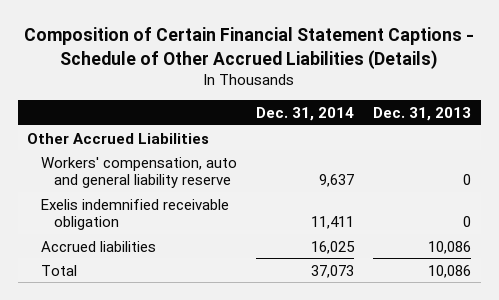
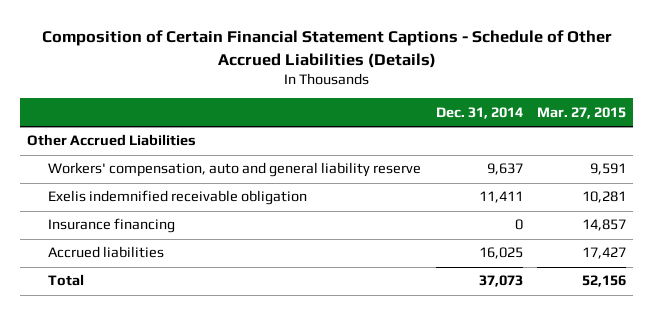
[373,106,472,121] Dec. 31, 2013 -> none
none -> [537,106,627,119] Mar. 27, 2015
none -> [48,218,176,234] Insurance financing

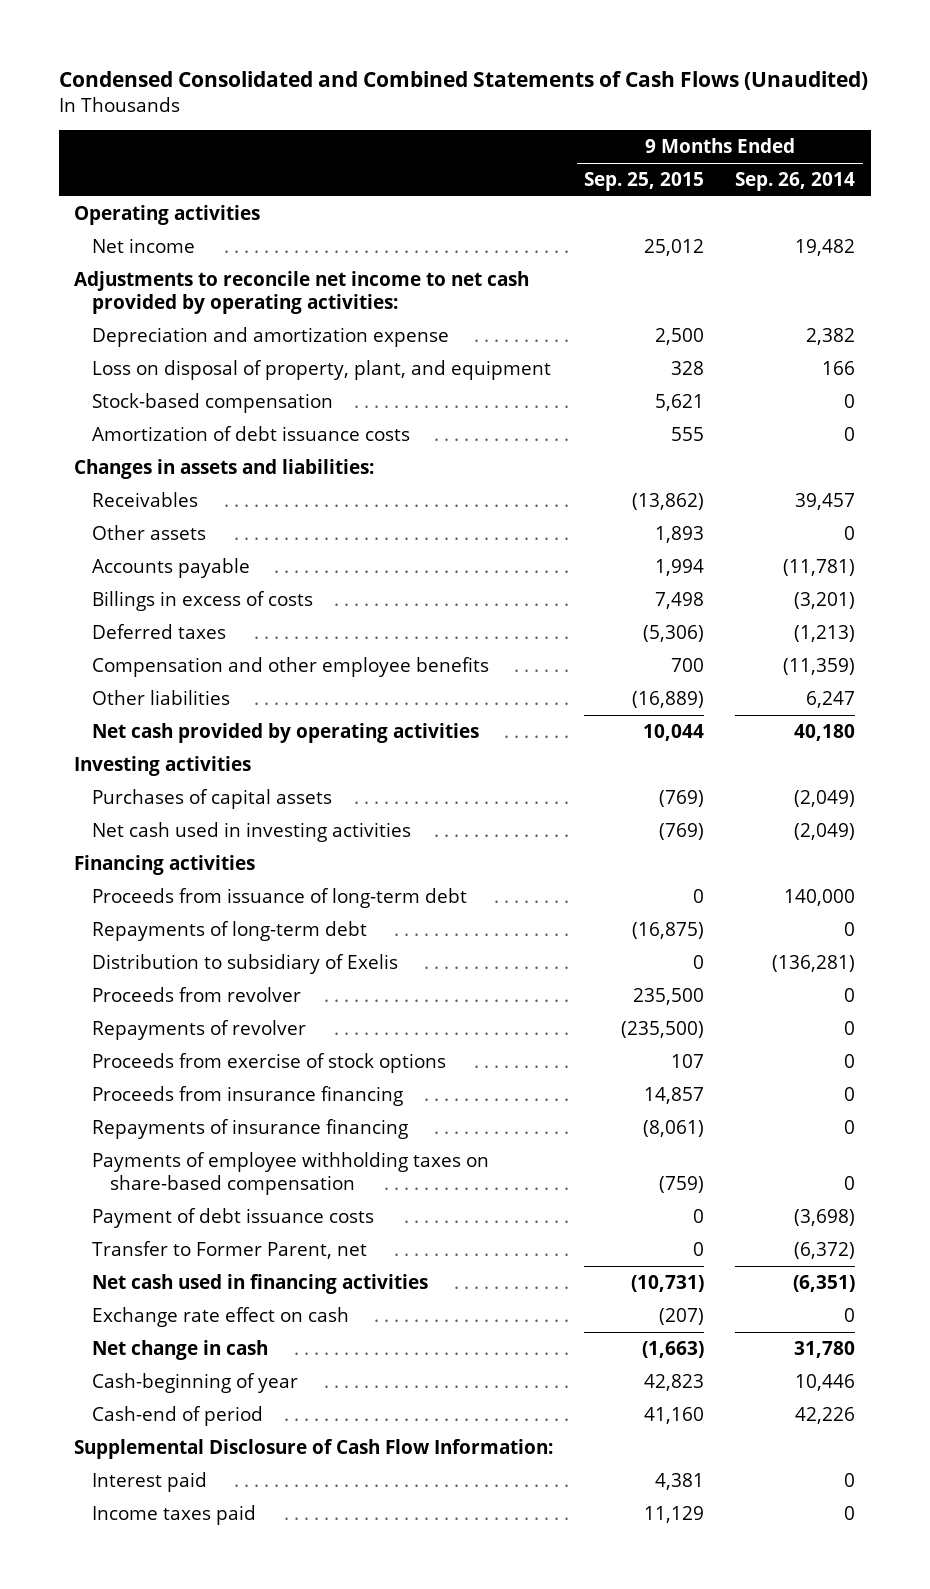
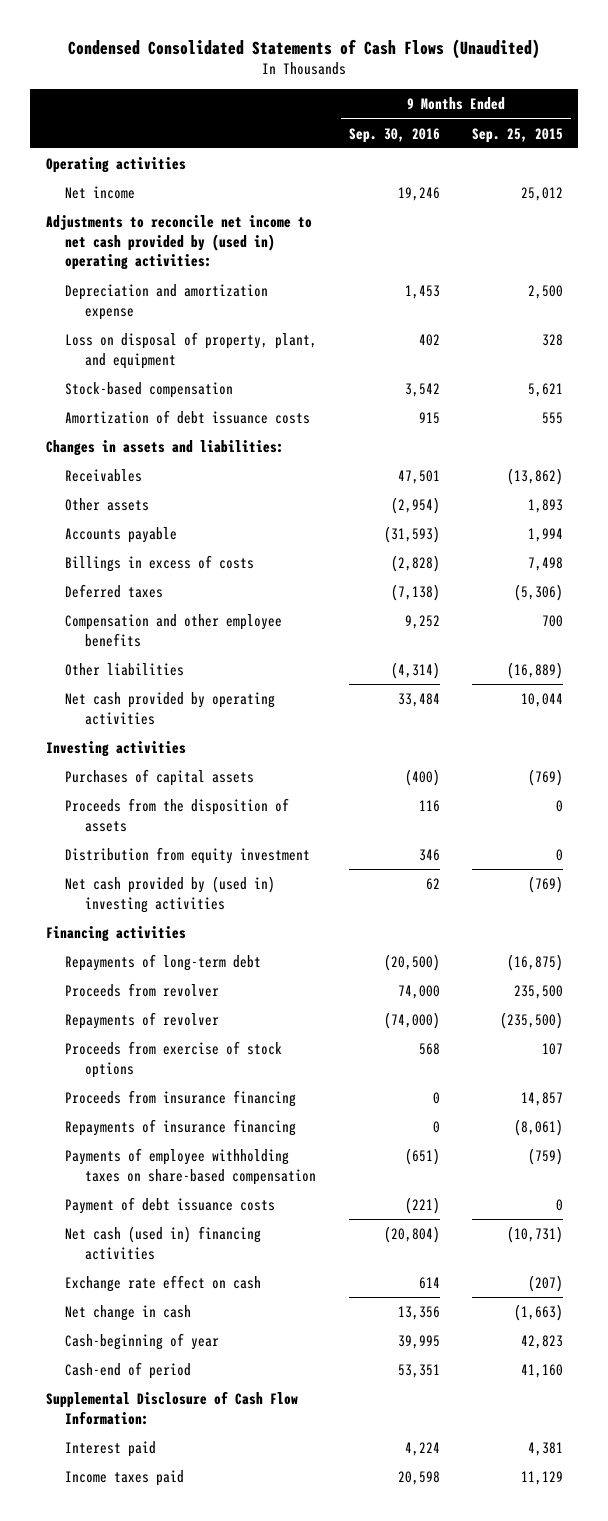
[58,71,868,91] Condensed Consolidated and Combined Statements of Cash Flows (Unaudited) -> [68,38,541,59] Condensed Consolidated Statements of Cash Flows (Unaudited)
[735,172,856,192] Sep. 26, 2014 -> none
none -> [348,127,440,143] Sep. 30, 2016
[74,270,530,315] Adjustments to reconcile net income to net cash provided by operating activities: -> [45,214,312,271] Adjustments to reconcile net income to net cash provided by (used in) operating activities:
none -> [65,797,290,832] Proceeds from the disposition of assets
none -> [65,846,311,864] Distribution from equity investment
[91,821,411,842] Net cash used in investing activities -> [65,875,276,913] Net cash provided by (used in) investing activities
[91,887,467,908] Proceeds from issuance of long-term debt -> none
[91,953,398,974] Distribution to subsidiary of Exelis -> none
[91,1240,367,1259] Transfer to Former Parent, net -> none
[91,1273,428,1294] Net cash used in financing activities -> [65,1225,262,1260] Net cash (used in) financing activities

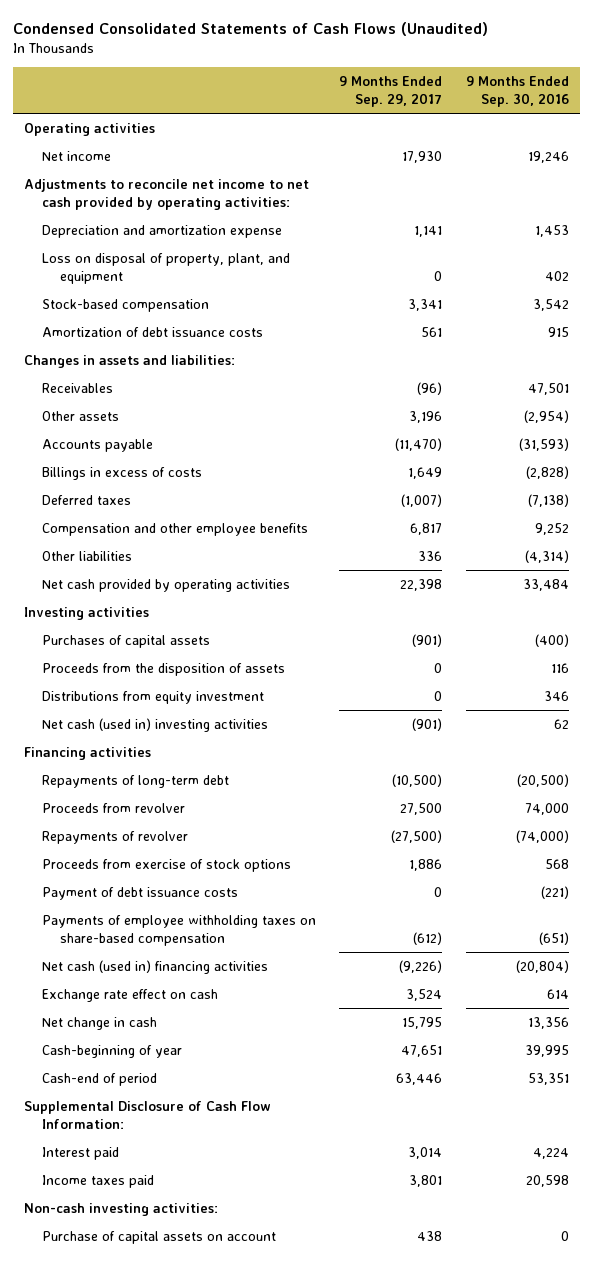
[471,127,563,143] Sep. 25, 2015 -> none
none -> [339,75,443,107] 9 Months Ended Sep. 29, 2017
[45,214,312,271] Adjustments to reconcile net income to net cash provided by (used in) operating activities: -> [24,178,310,210] Adjustments to reconcile net income to net cash provided by operating activities:
[65,846,311,864] Distribution from equity investment -> [42,690,265,704] Distributions from equity investment
[65,875,276,913] Net cash provided by (used in) investing activities -> [42,717,269,732] Net cash (used in) investing activities
[65,1089,297,1107] Proceeds from insurance financing -> none
[65,1118,297,1136] Repayments of insurance financing -> none
[65,1147,316,1185] Payments of employee withholding taxes on share-based compensation -> [42,914,317,946] Payments of employee withholding taxes on share-based compensation
none -> [24,1202,219,1216] Non-cash investing activities:
none -> [42,1230,277,1244] Purchase of capital assets on account

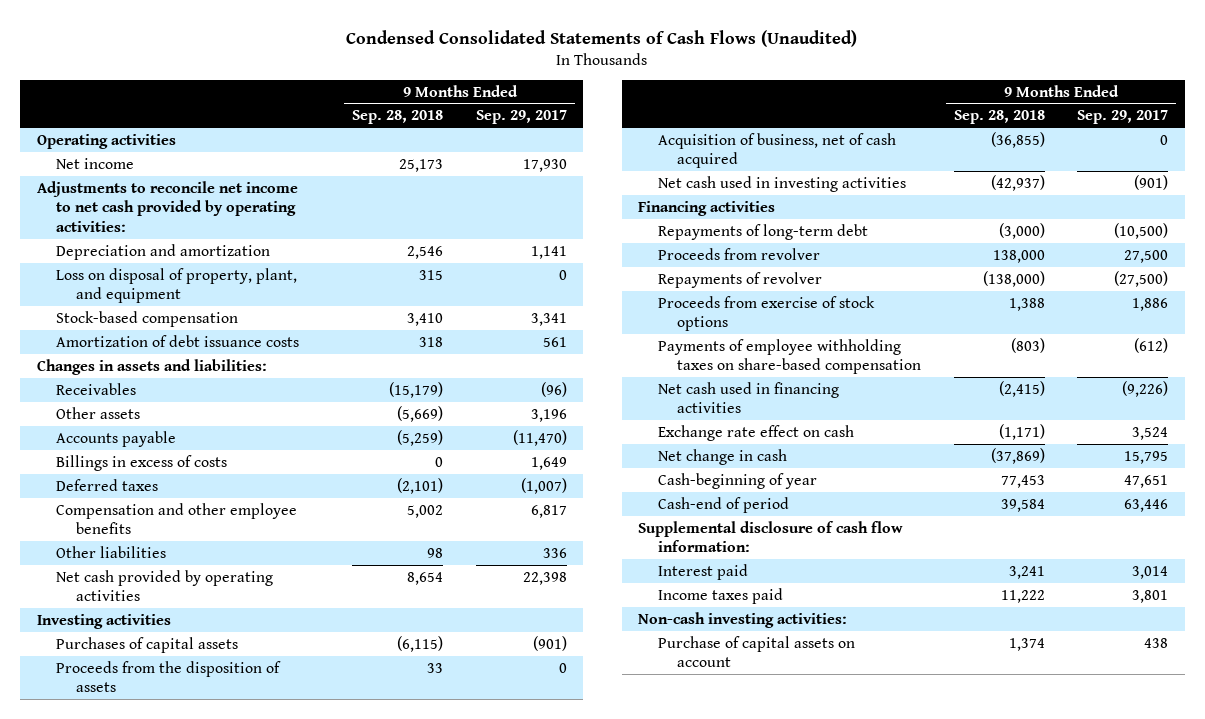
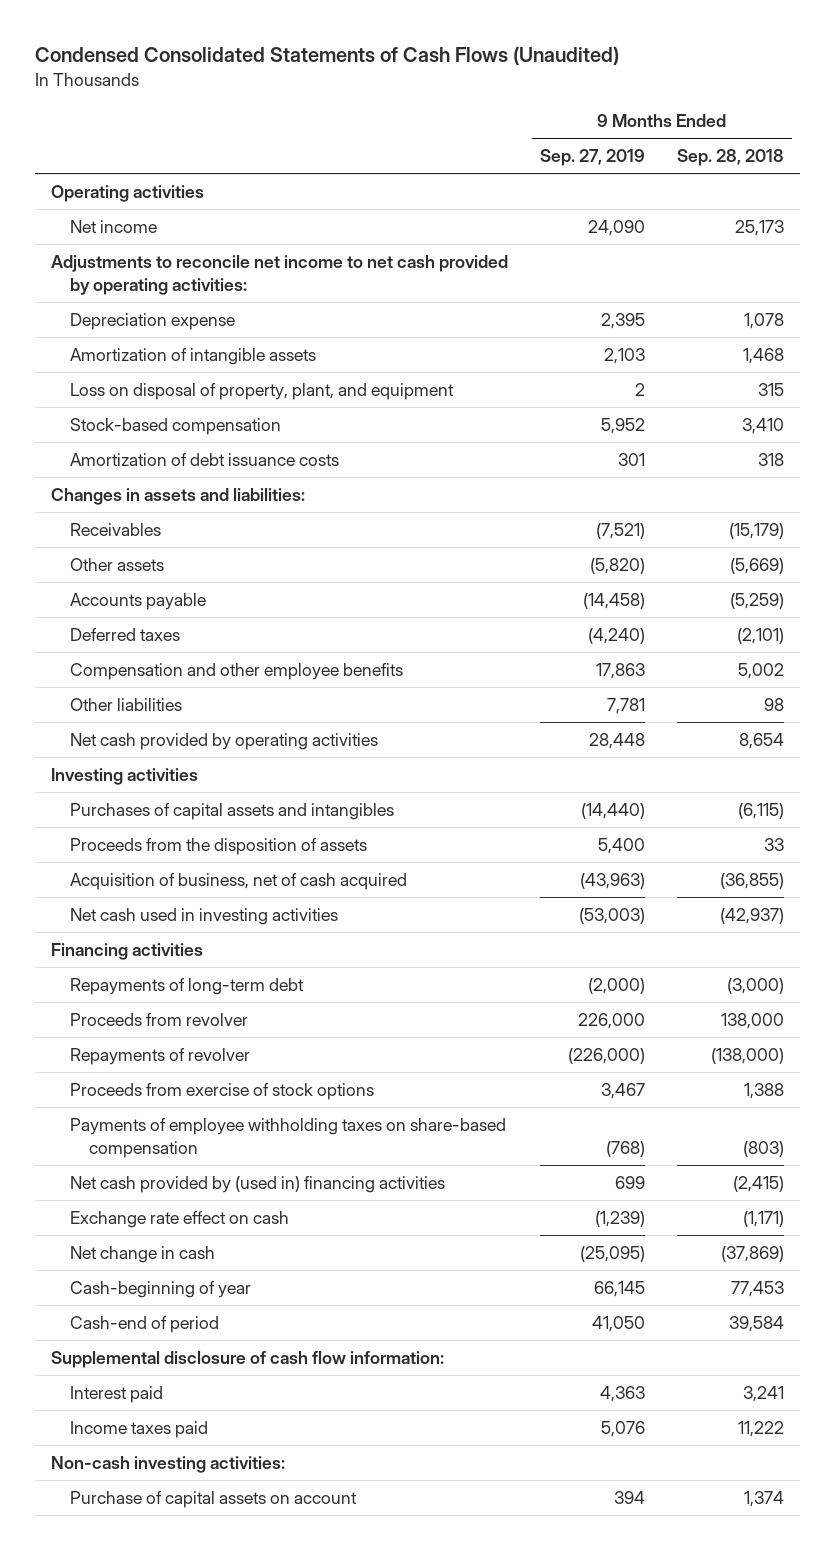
[475,110,567,125] Sep. 29, 2017 -> none
none -> [540,149,646,167] Sep. 27, 2019
[56,243,271,260] Depreciation and amortization -> none
none -> [70,312,236,330] Depreciation expense
none -> [70,347,317,365] Amortization of intangible assets
[56,454,228,471] Billings in excess of costs -> none
[56,636,239,653] Purchases of capital assets -> [70,802,395,820] Purchases of capital assets and intangibles
[657,381,839,414] Net cash used in financing activities -> [70,1175,446,1193] Net cash provided by (used in) financing activities

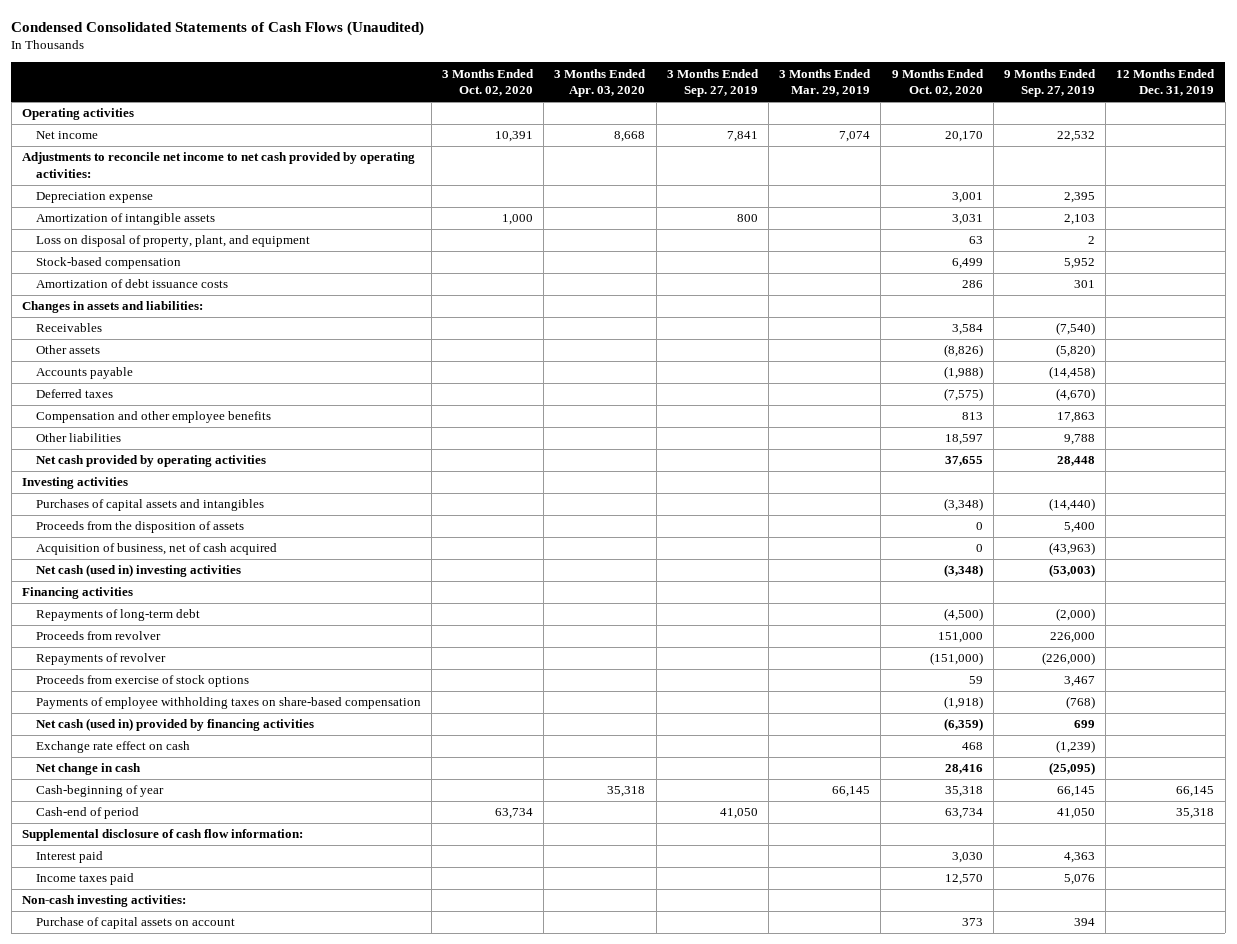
[677,149,785,167] Sep. 28, 2018 -> none
none -> [442,68,535,97] 3 Months Ended Oct. 02, 2020
none -> [554,68,647,98] 3 Months Ended Apr. 03, 2020
none -> [666,68,759,98] 3 Months Ended Sep. 27, 2019
none -> [779,68,872,97] 3 Months Ended Mar. 29, 2019
none -> [891,68,984,97] 9 Months Ended Oct. 02, 2020
none -> [1116,68,1216,97] 12 Months Ended Dec. 31, 2019
[588,219,646,236] 24,090 -> [1057,131,1096,143] 22,532
[596,522,646,539] (7,521) -> [1056,322,1096,336] (7,540)
[588,627,646,644] (4,240) -> [1056,388,1096,402] (4,670)
[607,697,646,714] 7,781 -> [1064,434,1096,446] 9,788
[70,907,339,925] Net cash used in investing activities -> [35,564,241,578] Net cash (used in) investing activities
[70,1175,446,1193] Net cash provided by (used in) financing activities -> [35,718,314,732] Net cash (used in) provided by financing activities

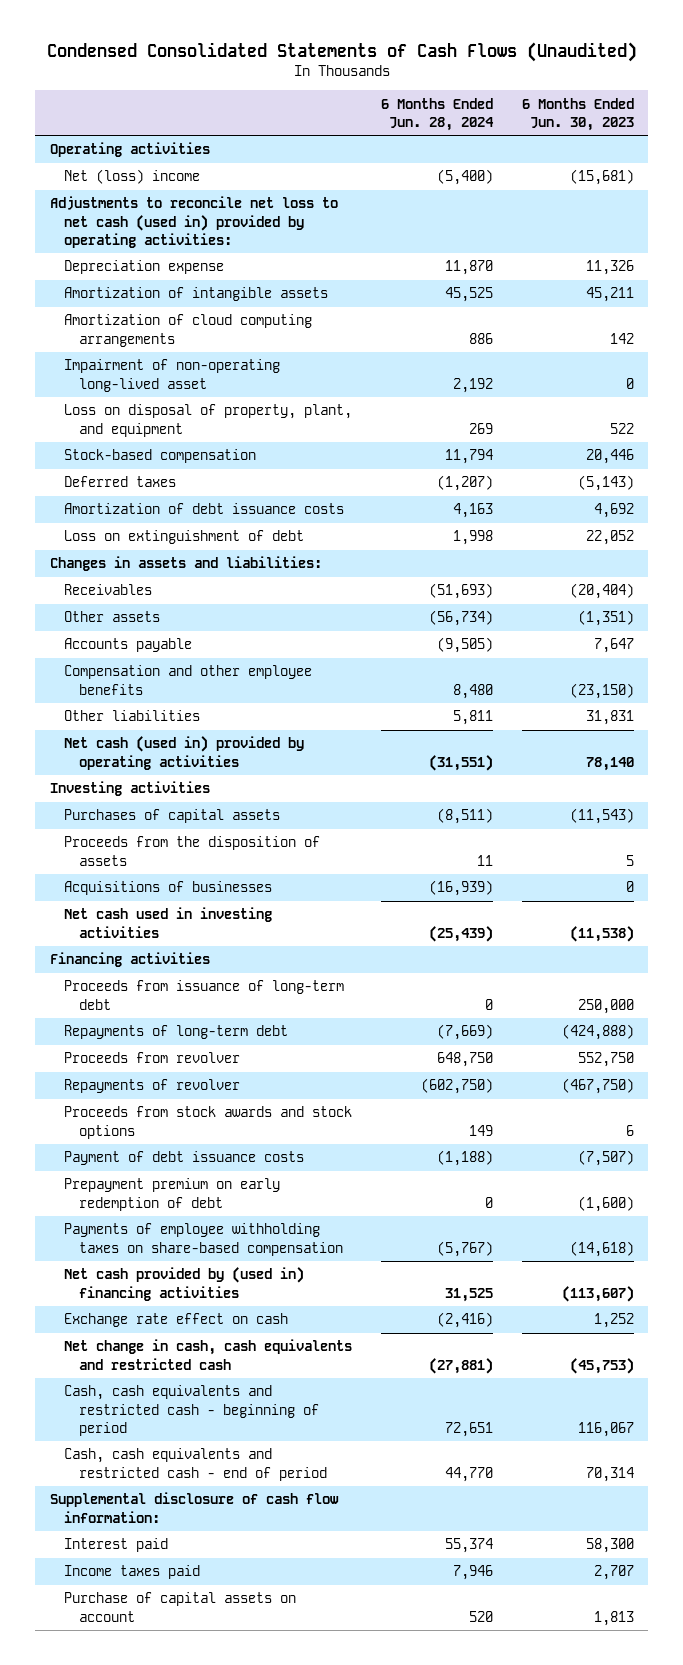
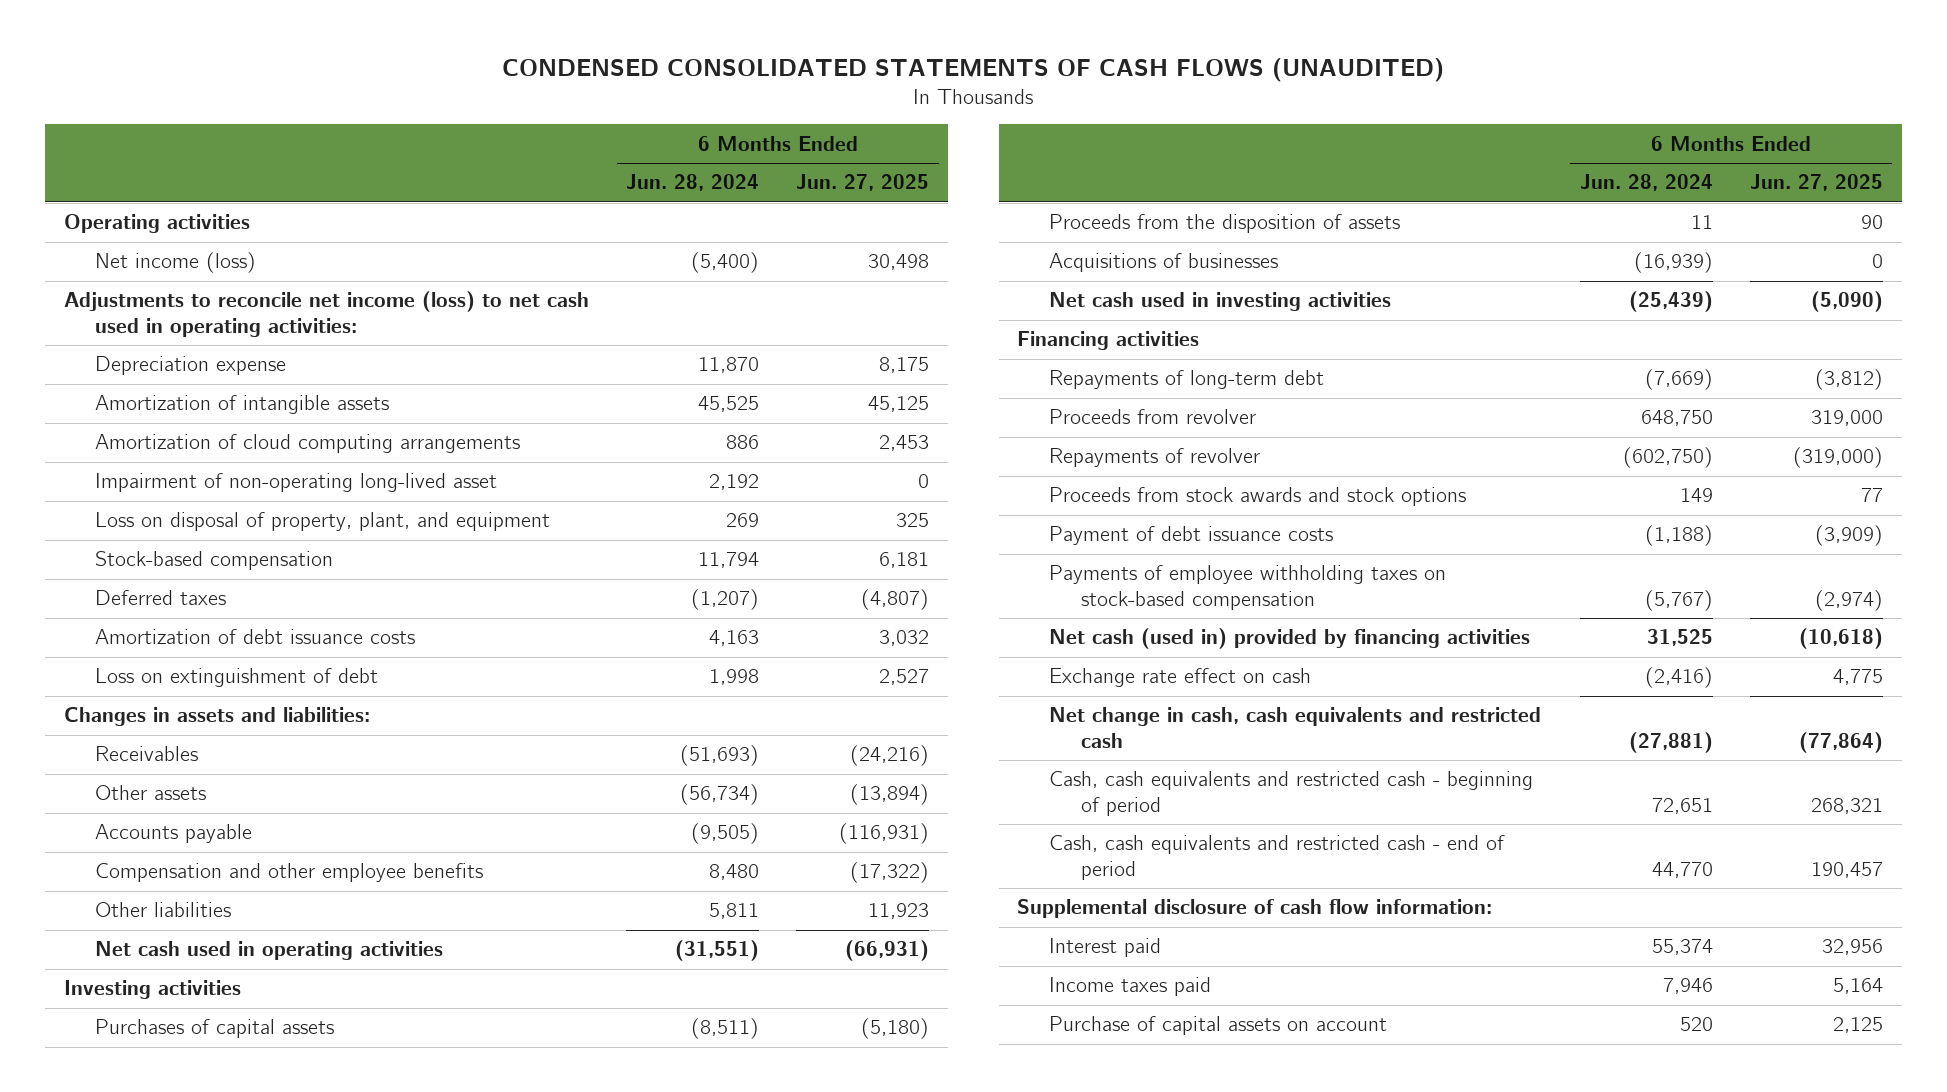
[46,42,637,63] Condensed Consolidated Statements of Cash Flows (Unaudited) -> [502,58,1445,83] CONDENSED CONSOLIDATED STATEMENTS OF CASH FLOWS (UNAUDITED)
[521,97,634,132] 6 Months Ended Jun. 30, 2023 -> none
none -> [796,174,930,192] Jun. 27, 2025
[64,169,201,185] Net (loss) income -> [95,252,257,274] Net income (loss)
[49,196,338,248] Adjustments to reconcile net loss to net cash (used in) provided by operating activities: -> [63,291,589,337] Adjustments to reconcile net income (loss) to net cash used in operating activities:
[64,736,305,770] Net cash (used in) provided by operating activities -> [95,941,444,961] Net cash used in operating activities
[64,980,345,1010] Proceeds from issuance of long-term debt -> none
[64,1178,281,1211] Prepayment premium on early redemption of debt -> none
[64,1223,344,1256] Payments of employee withholding taxes on share-based compensation -> [1049,565,1447,610] Payments of employee withholding taxes on stock-based compensation
[64,1267,305,1301] Net cash provided by (used in) financing activities -> [1049,628,1531,650] Net cash (used in) provided by financing activities

